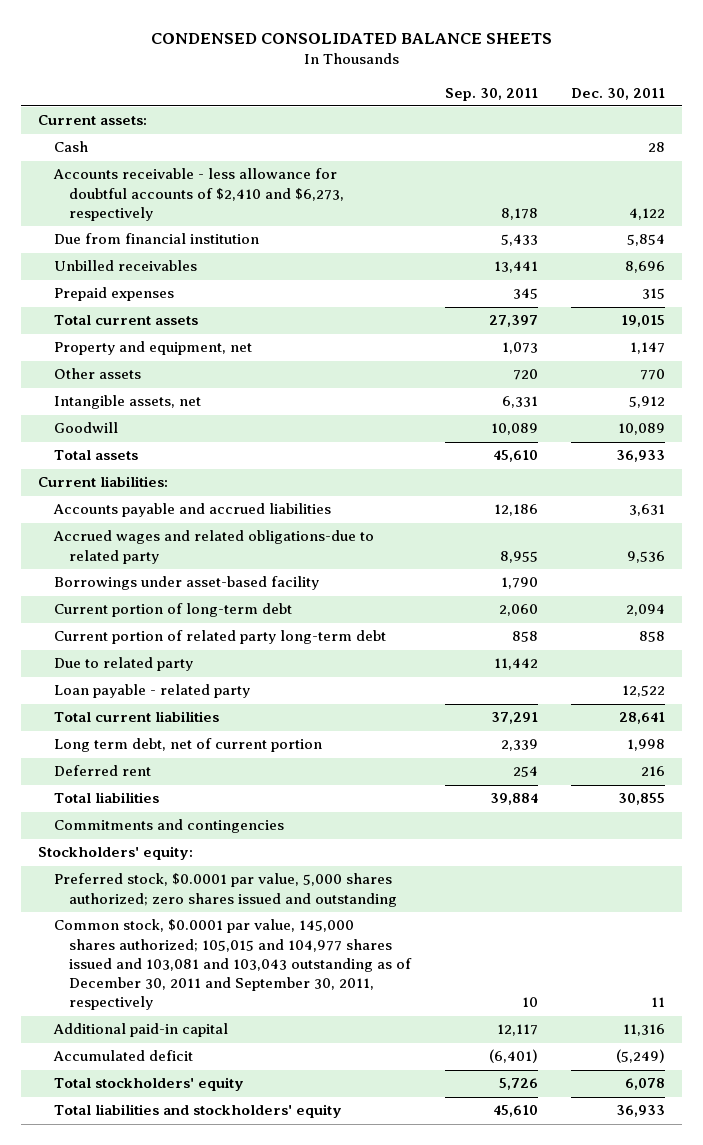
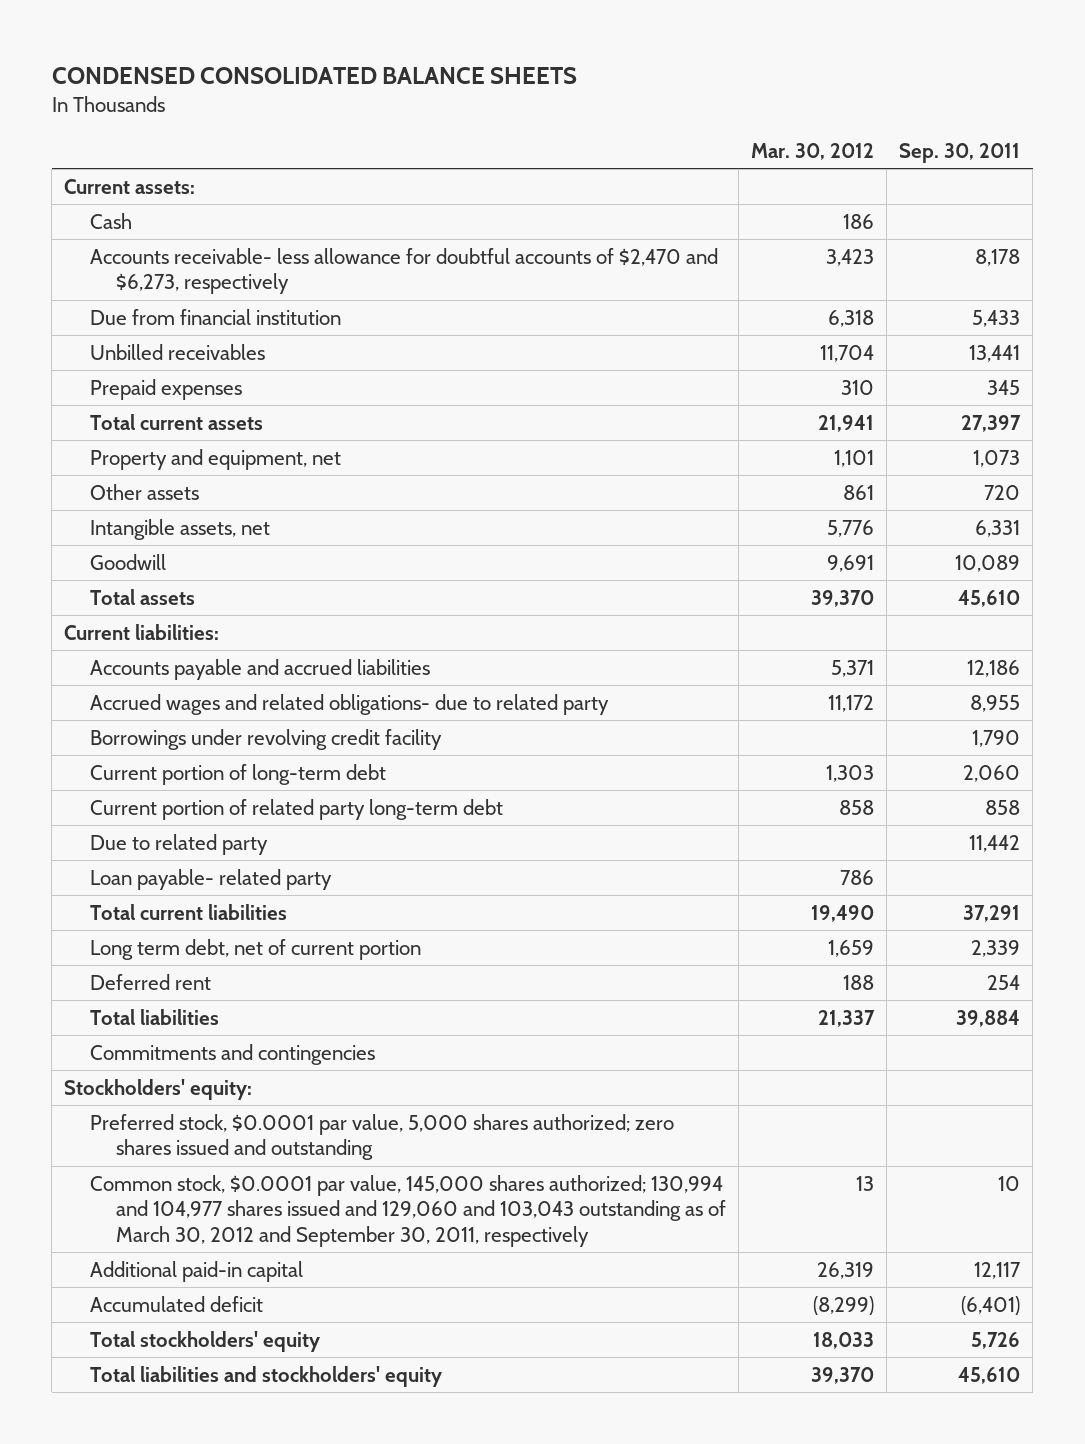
[571,87,666,100] Dec. 30, 2011 -> none
none -> [751,142,875,160] Mar. 30, 2012
[52,168,345,221] Accounts receivable - less allowance for doubtful accounts of $2,410 and $6,273, respectively -> [90,247,719,295] Accounts receivable- less allowance for doubtful accounts of $2,470 and $6,273, respectively
[52,530,374,564] Accrued wages and related obligations-due to related party -> [90,693,610,715] Accrued wages and related obligations- due to related party
[53,576,319,591] Borrowings under asset-based facility -> [90,728,443,750] Borrowings under revolving credit facility
[53,684,250,699] Loan payable - related party -> [90,868,333,890] Loan payable- related party
[53,919,413,1011] Common stock, $0.0001 par value, 145,000 shares authorized; 105,015 and 104,977 shares issued and 103,081 and 103,043 outstanding as of December 30, 2011 and September 30, 2011, respectively -> [90,1174,727,1247] Common stock, $0.0001 par value, 145,000 shares authorized; 130,994 and 104,977 shares issued and 129,060 and 103,043 outstanding as of March 30, 2012 and September 30, 2011, respectively

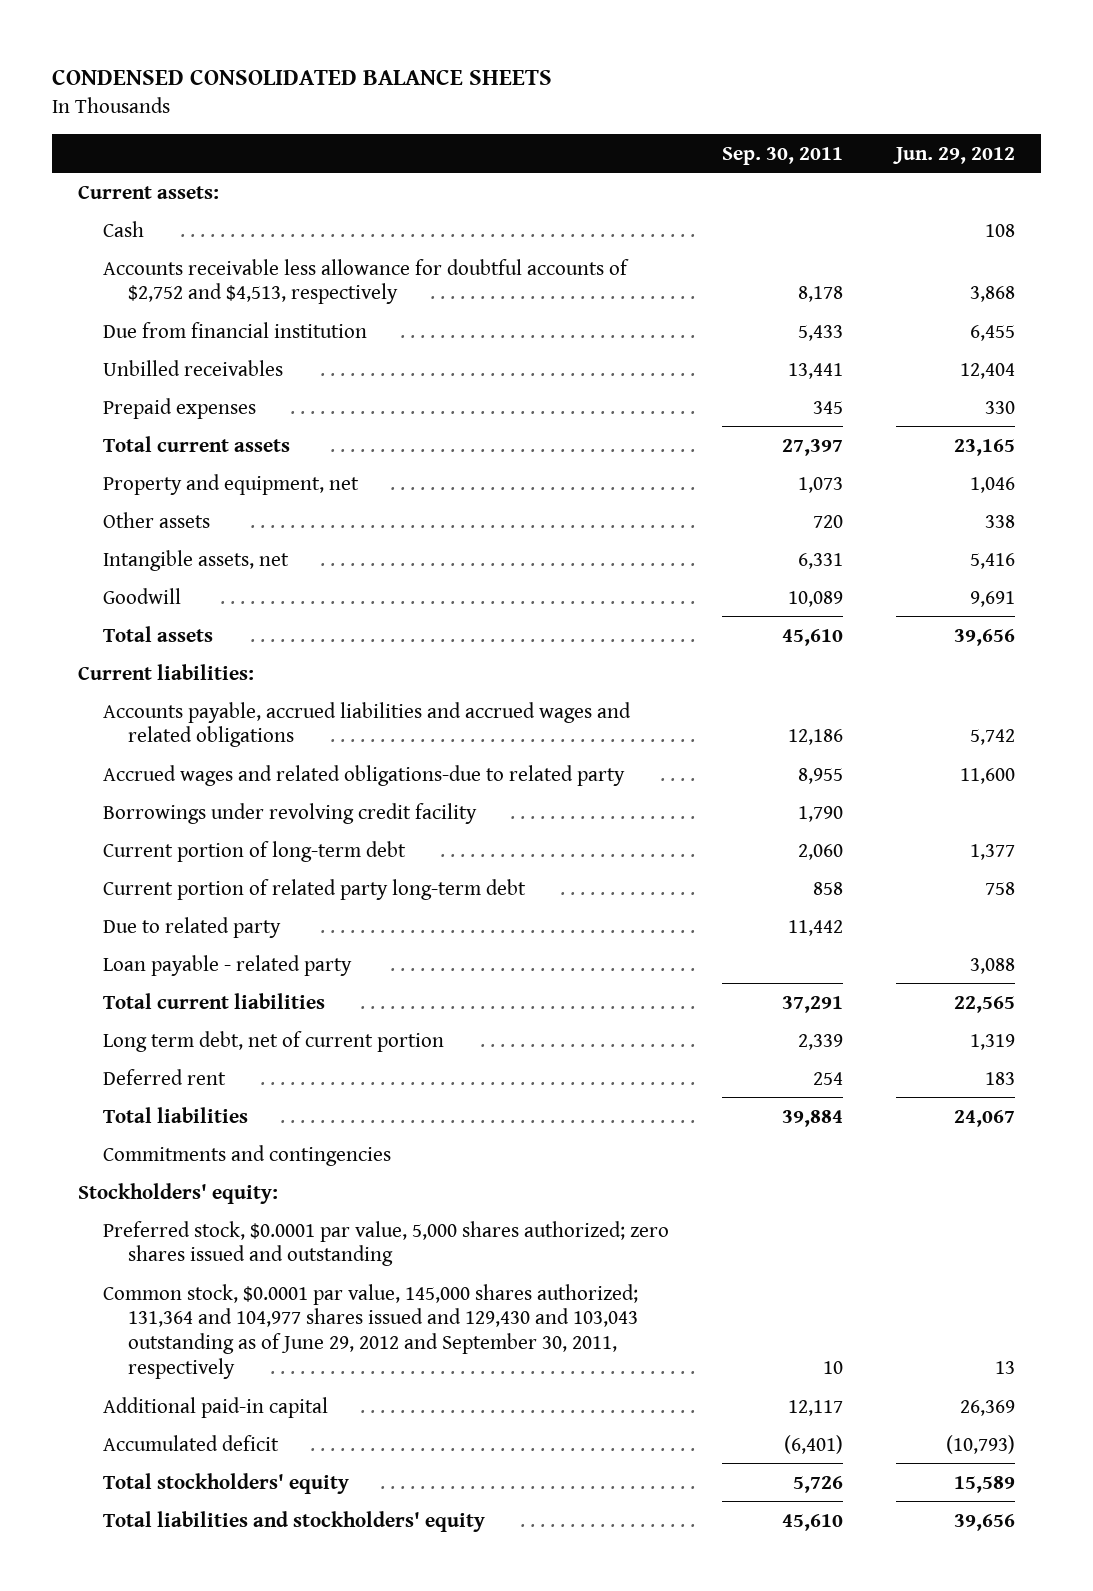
[751,142,875,160] Mar. 30, 2012 -> none
none -> [892,146,1015,164] Jun. 29, 2012
[90,247,719,295] Accounts receivable- less allowance for doubtful accounts of $2,470 and $6,273, respectively -> [103,258,630,305] Accounts receivable less allowance for doubtful accounts of $2,752 and $4,513, respectively
[90,658,431,680] Accounts payable and accrued liabilities -> [103,701,632,748] Accounts payable, accrued liabilities and accrued wages and related obligations
[90,693,610,715] Accrued wages and related obligations- due to related party -> [103,764,626,786] Accrued wages and related obligations-due to related party
[90,868,333,890] Loan payable- related party -> [103,954,353,976] Loan payable - related party
[90,1174,727,1247] Common stock, $0.0001 par value, 145,000 shares authorized; 130,994 and 104,977 shares issued and 129,060 and 103,043 outstanding as of March 30, 2012 and September 30, 2011, respectively -> [103,1283,639,1380] Common stock, $0.0001 par value, 145,000 shares authorized; 131,364 and 104,977 shares issued and 129,430 and 103,043 outstanding as of June 29, 2012 and September 30, 2011, respectively

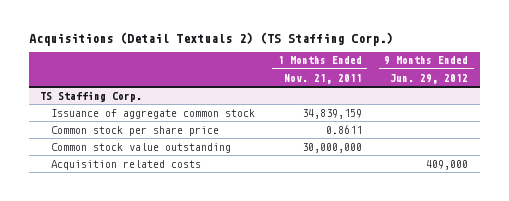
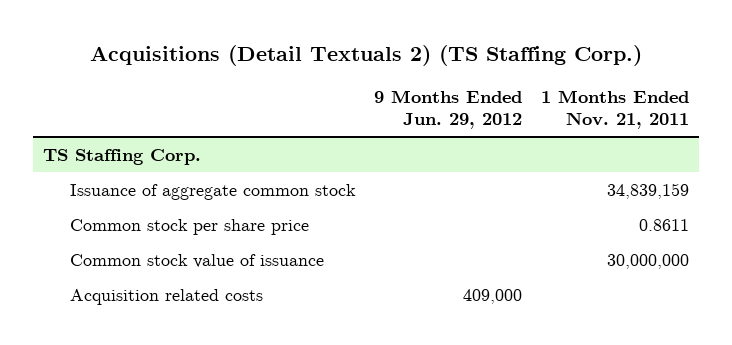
[51,142,232,153] Common stock value outstanding -> [70,253,325,268] Common stock value of issuance

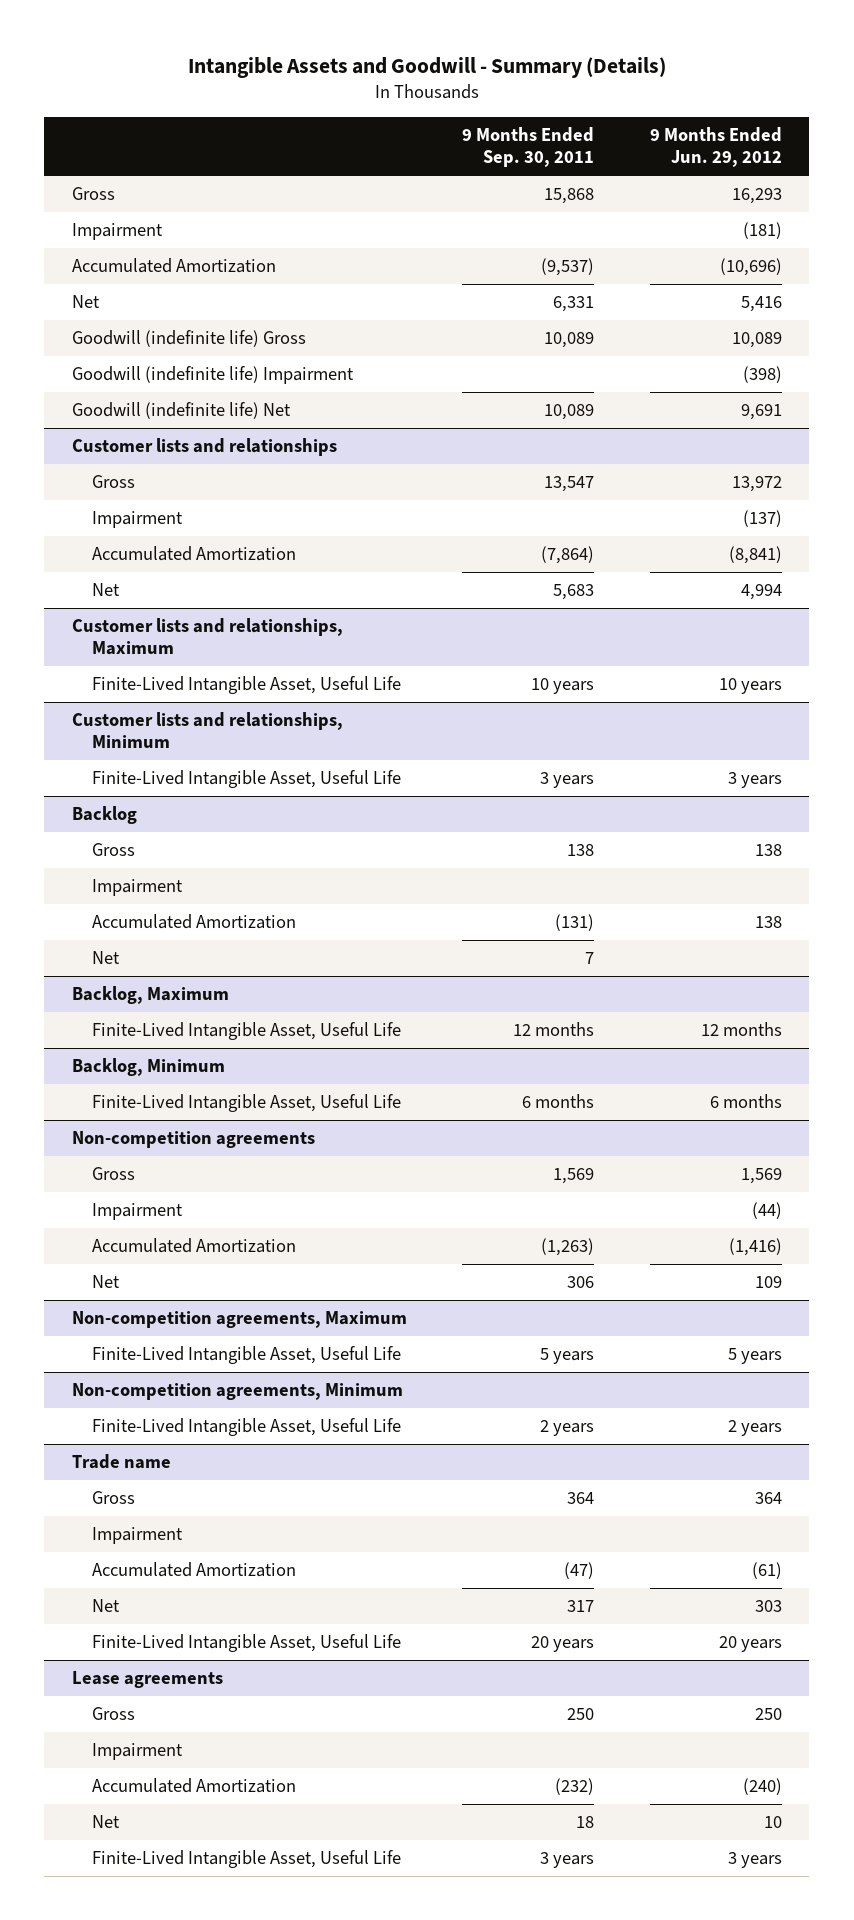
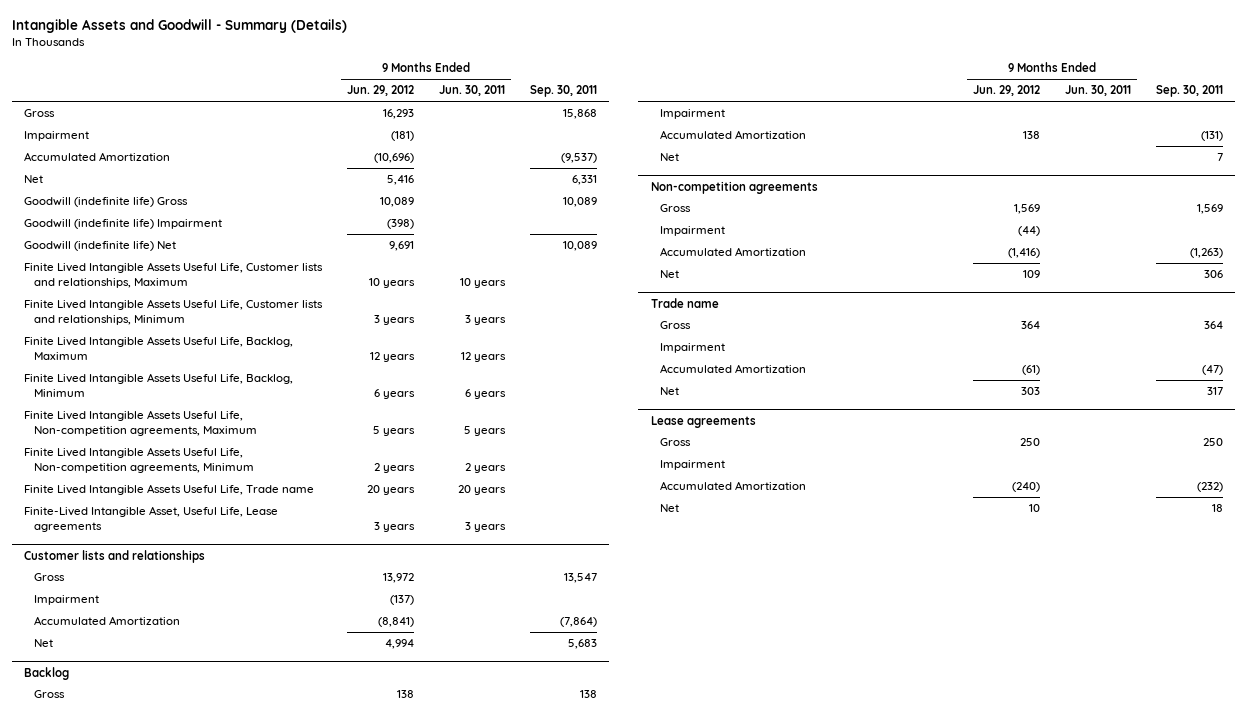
[462,126,595,167] 9 Months Ended Sep. 30, 2011 -> none
none -> [438,85,505,97] Jun. 30, 2011
none -> [529,85,597,98] Sep. 30, 2011
none -> [24,262,324,289] Finite Lived Intangible Assets Useful Life, Customer lists and relationships, Maximum
none -> [24,299,324,326] Finite Lived Intangible Assets Useful Life, Customer lists and relationships, Minimum
none -> [24,336,294,361] Finite Lived Intangible Assets Useful Life, Backlog, Maximum
none -> [24,373,294,398] Finite Lived Intangible Assets Useful Life, Backlog, Minimum
none -> [24,410,257,437] Finite Lived Intangible Assets Useful Life, Non-competition agreements, Maximum
none -> [24,447,254,474] Finite Lived Intangible Assets Useful Life, Non-competition agreements, Minimum
none -> [24,484,315,496] Finite Lived Intangible Assets Useful Life, Trade name
none -> [24,506,279,533] Finite-Lived Intangible Asset, Useful Life, Lease agreements
[72,618,344,656] Customer lists and relationships, Maximum -> none
[91,676,401,695] Finite-Lived Intangible Asset, Useful Life -> none
[72,712,344,749] Customer lists and relationships, Minimum -> none
[91,770,401,789] Finite-Lived Intangible Asset, Useful Life -> none
[72,986,230,1005] Backlog, Maximum -> none
[91,1022,401,1041] Finite-Lived Intangible Asset, Useful Life -> none
[72,1058,226,1077] Backlog, Minimum -> none
[91,1094,401,1113] Finite-Lived Intangible Asset, Useful Life -> none
[72,1311,408,1329] Non-competition agreements, Maximum -> none
[91,1346,401,1365] Finite-Lived Intangible Asset, Useful Life -> none
[72,1383,404,1401] Non-competition agreements, Minimum -> none
[91,1418,401,1437] Finite-Lived Intangible Asset, Useful Life -> none
[91,1634,401,1653] Finite-Lived Intangible Asset, Useful Life -> none
[91,1850,401,1869] Finite-Lived Intangible Asset, Useful Life -> none

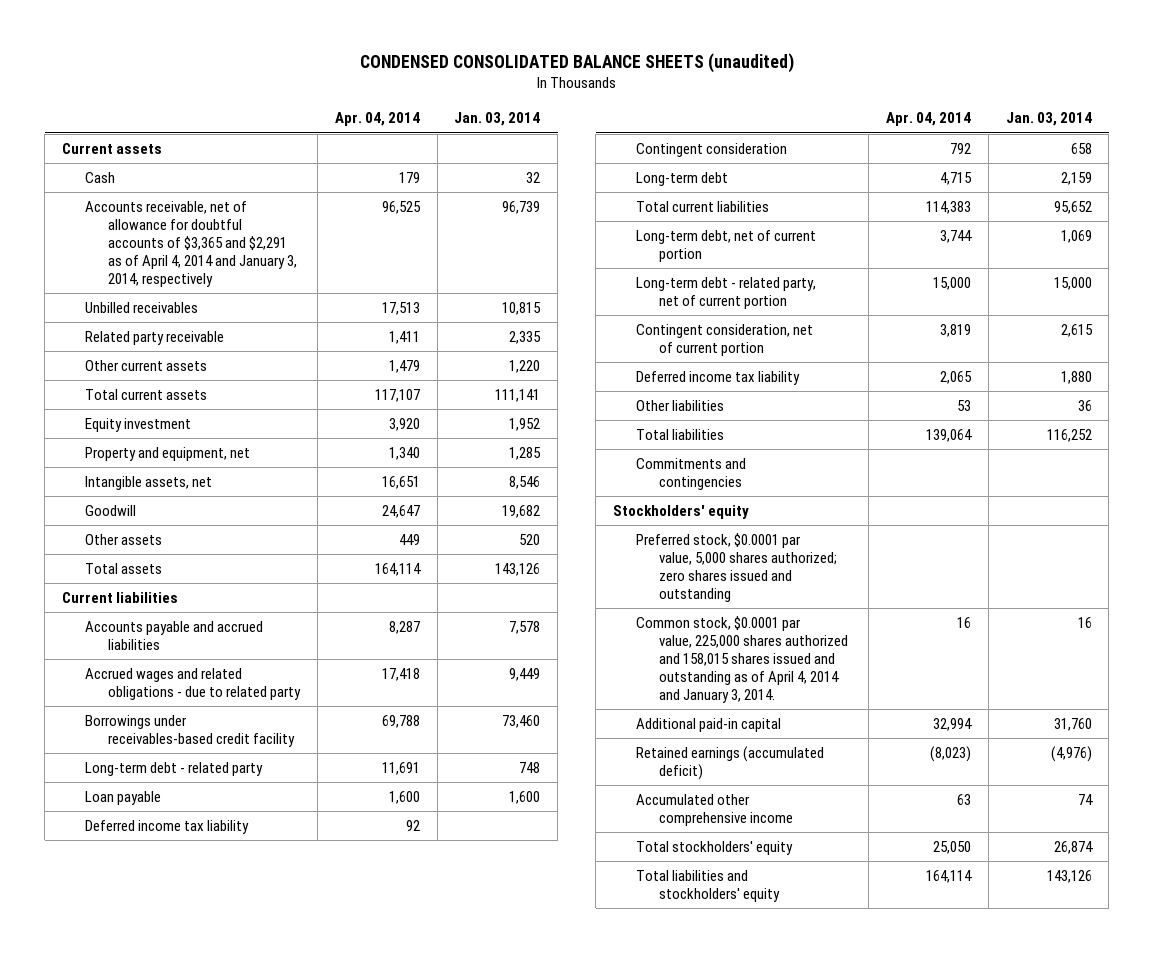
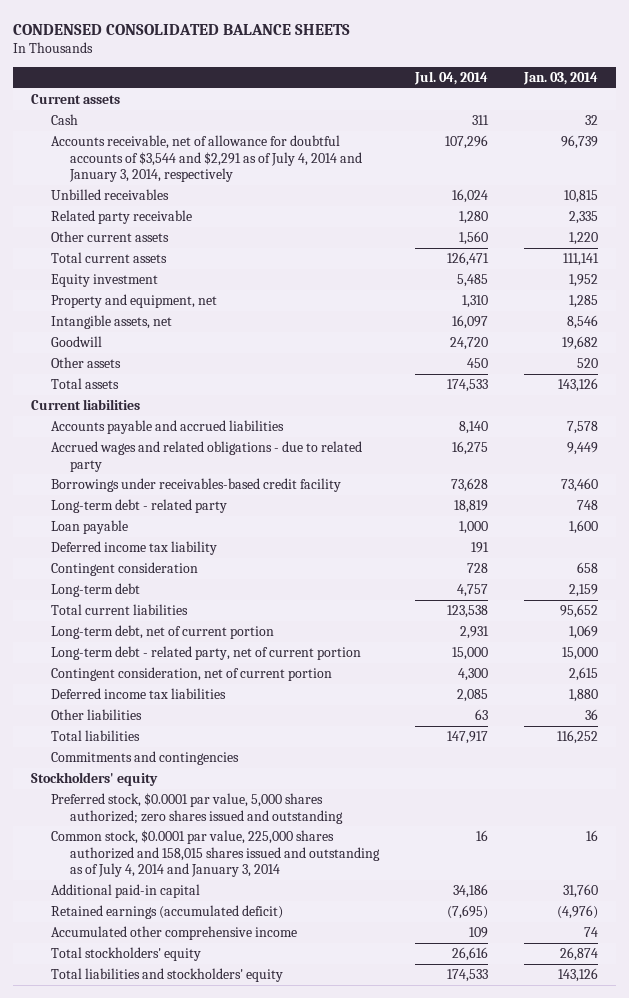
[359,53,794,74] CONDENSED CONSOLIDATED BALANCE SHEETS (unaudited) -> [13,23,351,35] CONDENSED CONSOLIDATED BALANCE SHEETS
[334,112,420,127] Apr. 04, 2014 -> none
none -> [414,71,489,86] Jul. 04, 2014
[85,200,298,287] Accounts receivable, net of allowance for doubtful accounts of $3,365 and $2,291 as of April 4, 2014 and January 3, 2014, respectively -> [50,135,363,183] Accounts receivable, net of allowance for doubtful accounts of $3,544 and $2,291 as of July 4, 2014 and January 3, 2014, respectively
[636,370,801,385] Deferred income tax liability -> [50,688,226,700] Deferred income tax liabilities
[636,615,849,703] Common stock, $0.0001 par value, 225,000 shares authorized and 158,015 shares issued and outstanding as of April 4, 2014 and January 3, 2014. -> [50,830,381,878] Common stock, $0.0001 par value, 225,000 shares authorized and 158,015 shares issued and outstanding as of July 4, 2014 and January 3, 2014

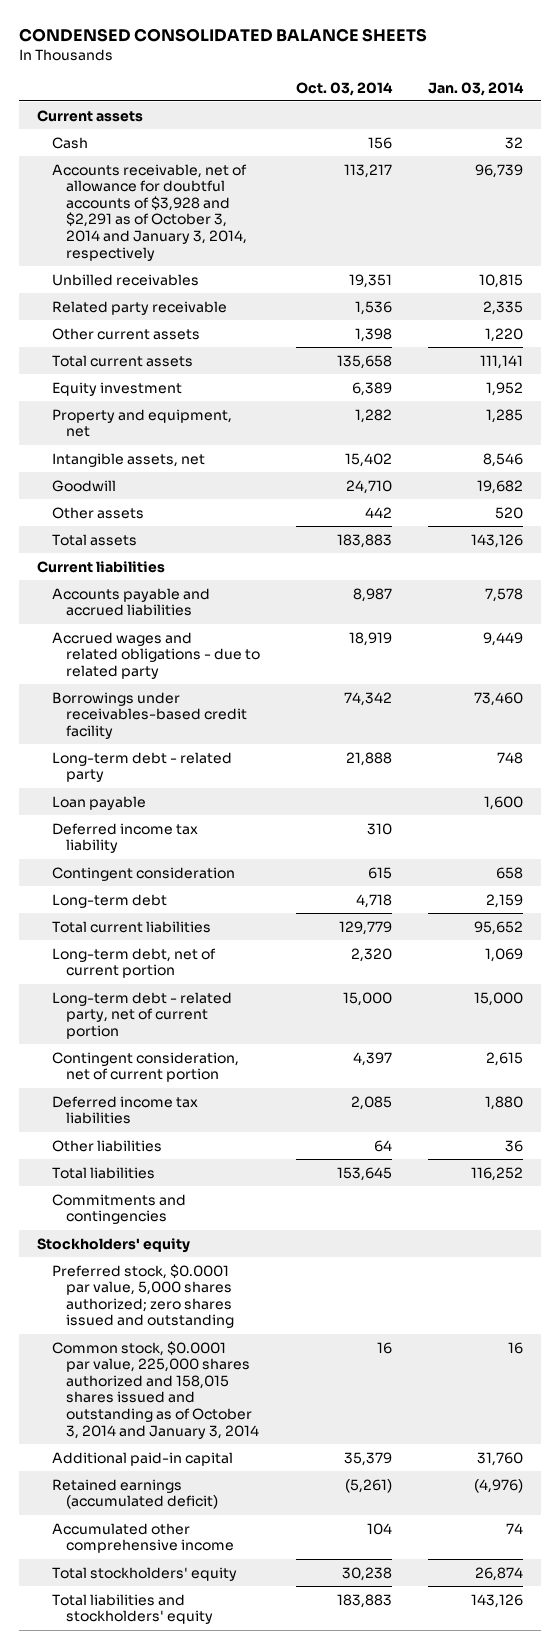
[414,71,489,86] Jul. 04, 2014 -> none
none -> [295,81,393,96] Oct. 03, 2014
[50,135,363,183] Accounts receivable, net of allowance for doubtful accounts of $3,544 and $2,291 as of July 4, 2014 and January 3, 2014, respectively -> [51,163,247,261] Accounts receivable, net of allowance for doubtful accounts of $3,928 and $2,291 as of October 3, 2014 and January 3, 2014, respectively
[50,830,381,878] Common stock, $0.0001 par value, 225,000 shares authorized and 158,015 shares issued and outstanding as of July 4, 2014 and January 3, 2014 -> [51,1340,259,1439] Common stock, $0.0001 par value, 225,000 shares authorized and 158,015 shares issued and outstanding as of October 3, 2014 and January 3, 2014

